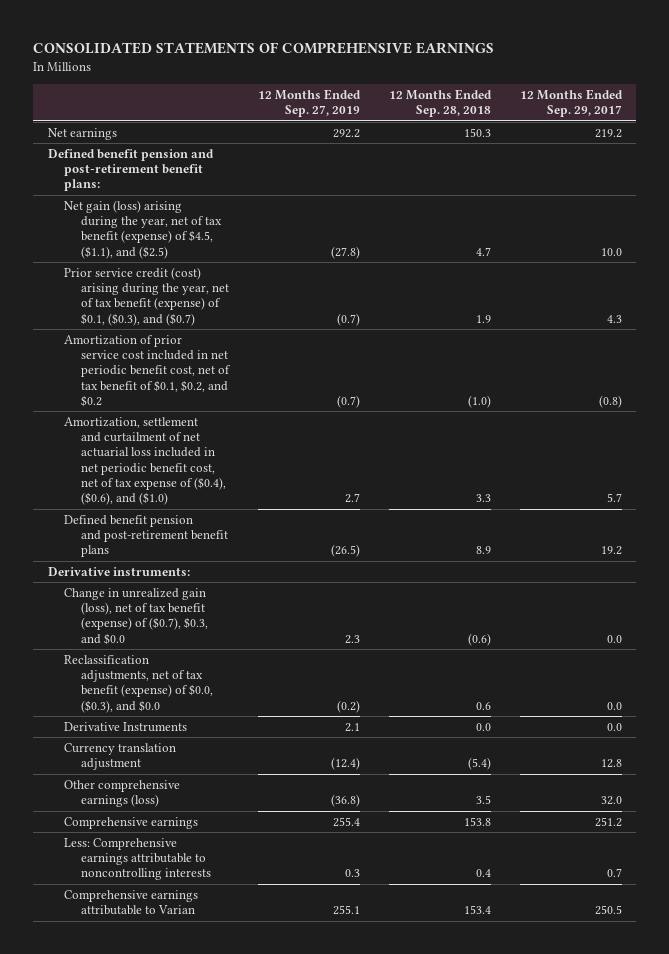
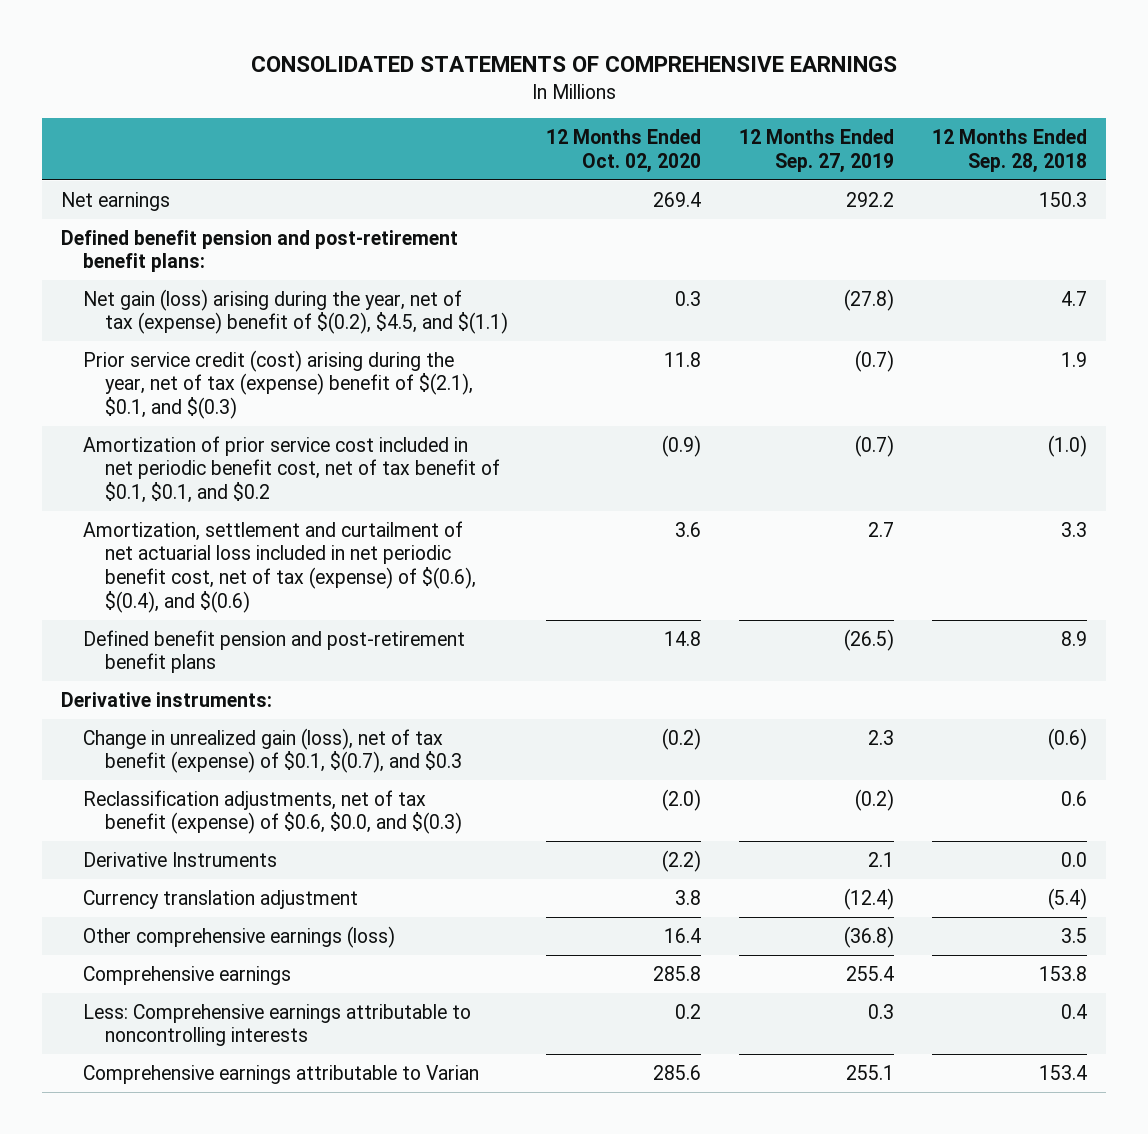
[519,89,623,118] 12 Months Ended Sep. 29, 2017 -> none
none -> [546,128,702,173] 12 Months Ended Oct. 02, 2020
[64,199,223,259] Net gain (loss) arising during the year, net of tax benefit (expense) of $4.5, ($1.1), and ($2.5) -> [82,288,508,335] Net gain (loss) arising during the year, net of tax (expense) benefit of $(0.2), $4.5, and $(1.1)
[64,266,230,326] Prior service credit (cost) arising during the year, net of tax benefit (expense) of $0.1, ($0.3), and ($0.7) -> [82,349,473,420] Prior service credit (cost) arising during the year, net of tax (expense) benefit of $(2.1), $0.1, and $(0.3)
[64,334,232,407] Amortization of prior service cost included in net periodic benefit cost, net of tax benefit of $0.1, $0.2, and $0.2 -> [82,435,500,504] Amortization of prior service cost included in net periodic benefit cost, net of tax benefit of $0.1, $0.1, and $0.2
[64,416,227,506] Amortization, settlement and curtailment of net actuarial loss included in net periodic benefit cost, net of tax expense of ($0.4), ($0.6), and ($1.0) -> [82,520,476,613] Amortization, settlement and curtailment of net actuarial loss included in net periodic benefit cost, net of tax (expense) of $(0.6), $(0.4), and $(0.6)
[64,587,209,645] Change in unrealized gain (loss), net of tax benefit (expense) of ($0.7), $0.3, and $0.0 -> [82,727,462,774] Change in unrealized gain (loss), net of tax benefit (expense) of $0.1, $(0.7), and $0.3
[64,654,214,713] Reclassification adjustments, net of tax benefit (expense) of $0.0, ($0.3), and $0.0 -> [82,789,462,835] Reclassification adjustments, net of tax benefit (expense) of $0.6, $0.0, and $(0.3)

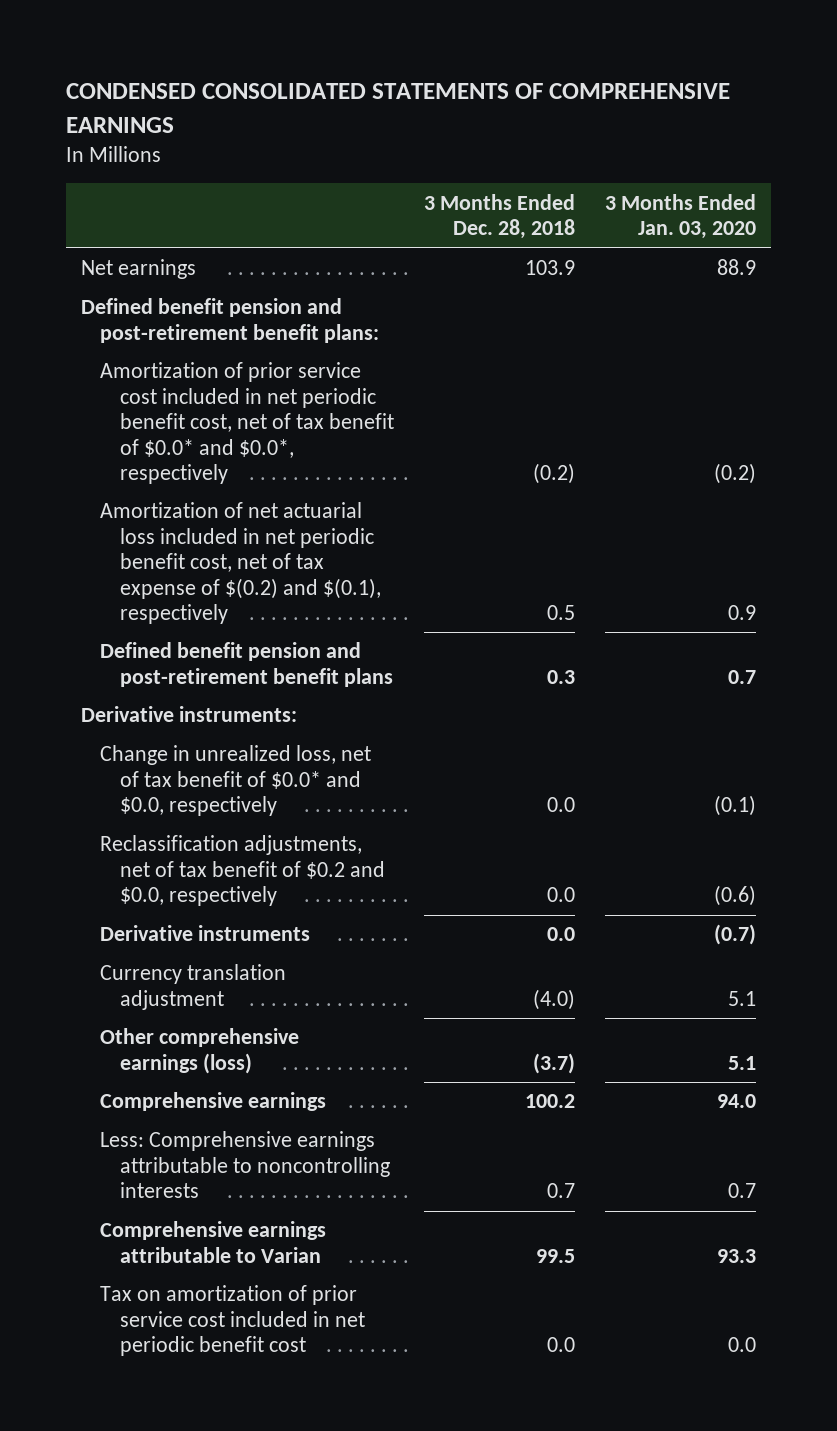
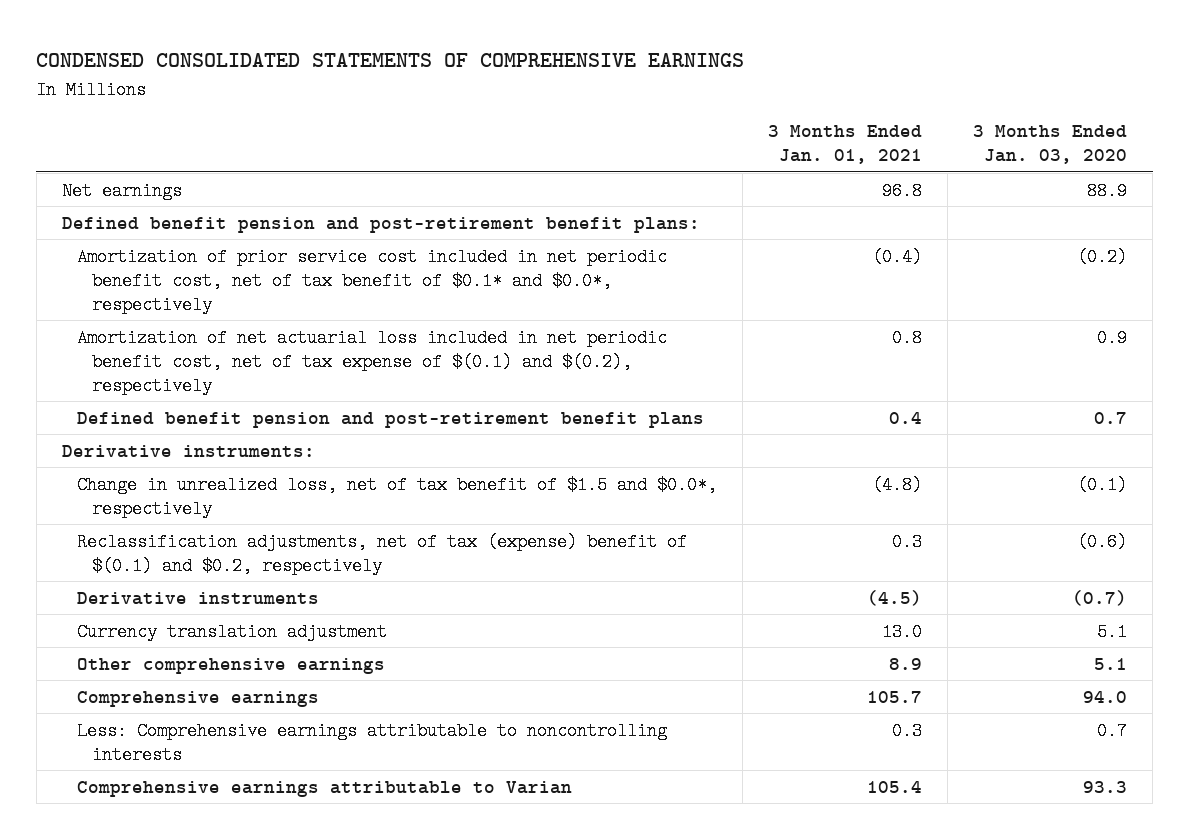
[423,193,575,240] 3 Months Ended Dec. 28, 2018 -> none
none -> [768,125,923,165] 3 Months Ended Jan. 01, 2021
[100,362,394,484] Amortization of prior service cost included in net periodic benefit cost, net of tax benefit of $0.0* and $0.0*, respectively -> [77,247,668,315] Amortization of prior service cost included in net periodic benefit cost, net of tax benefit of $0.1* and $0.0*, respectively
[100,502,381,624] Amortization of net actuarial loss included in net periodic benefit cost, net of tax expense of $(0.2) and $(0.1), respectively -> [77,328,668,396] Amortization of net actuarial loss included in net periodic benefit cost, net of tax expense of $(0.1) and $(0.2), respectively
[100,745,372,817] Change in unrealized loss, net of tax benefit of $0.0* and $0.0, respectively -> [77,475,718,518] Change in unrealized loss, net of tax benefit of $1.5 and $0.0*, respectively
[100,835,385,907] Reclassification adjustments, net of tax benefit of $0.2 and $0.0, respectively -> [77,532,688,575] Reclassification adjustments, net of tax (expense) benefit of $(0.1) and $0.2, respectively
[100,1028,300,1074] Other comprehensive earnings (loss) -> [77,657,386,674] Other comprehensive earnings
[100,1285,365,1357] Tax on amortization of prior service cost included in net periodic benefit cost -> none

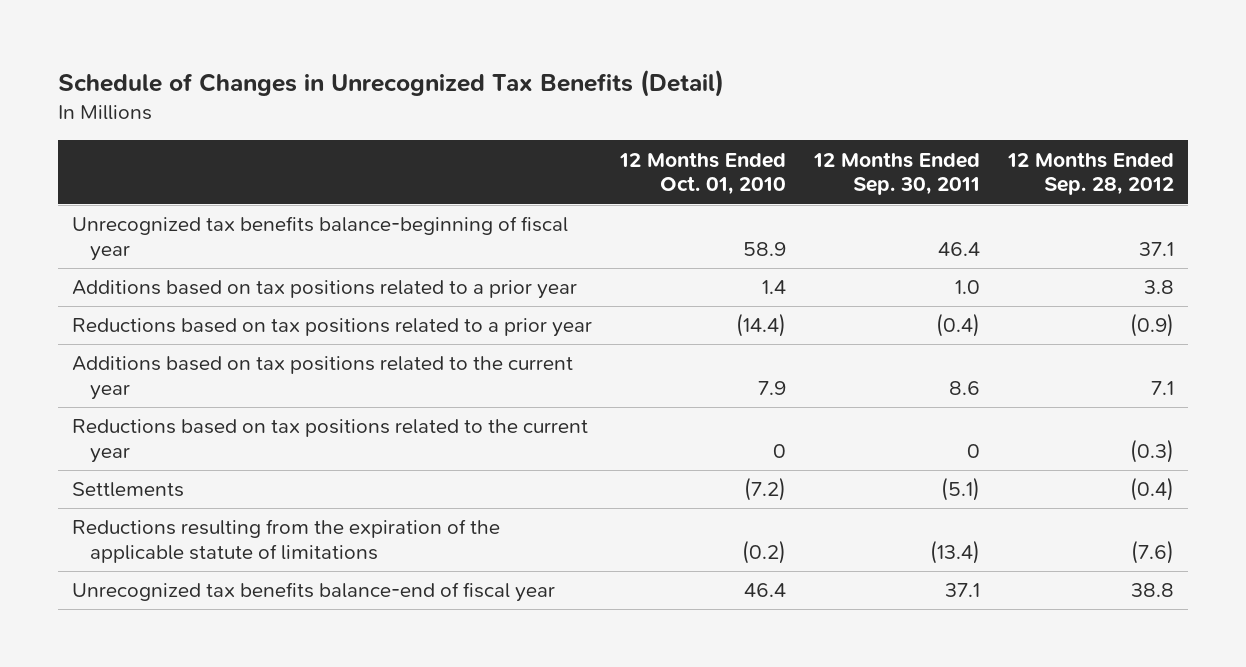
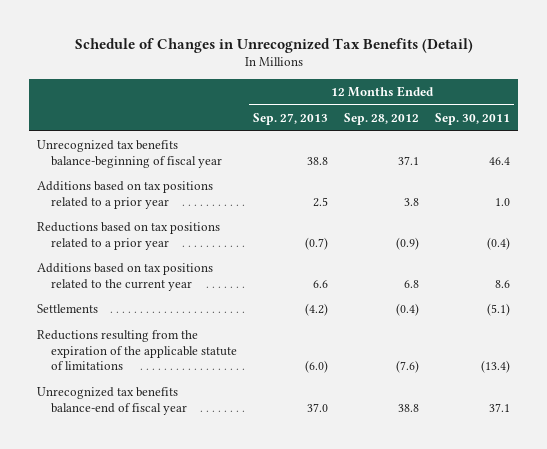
[618,151,786,196] 12 Months Ended Oct. 01, 2010 -> none
none -> [253,112,329,125] Sep. 27, 2013
[71,419,588,464] Reductions based on tax positions related to the current year -> none
[1151,381,1175,396] 7.1 -> [404,279,420,288] 6.8

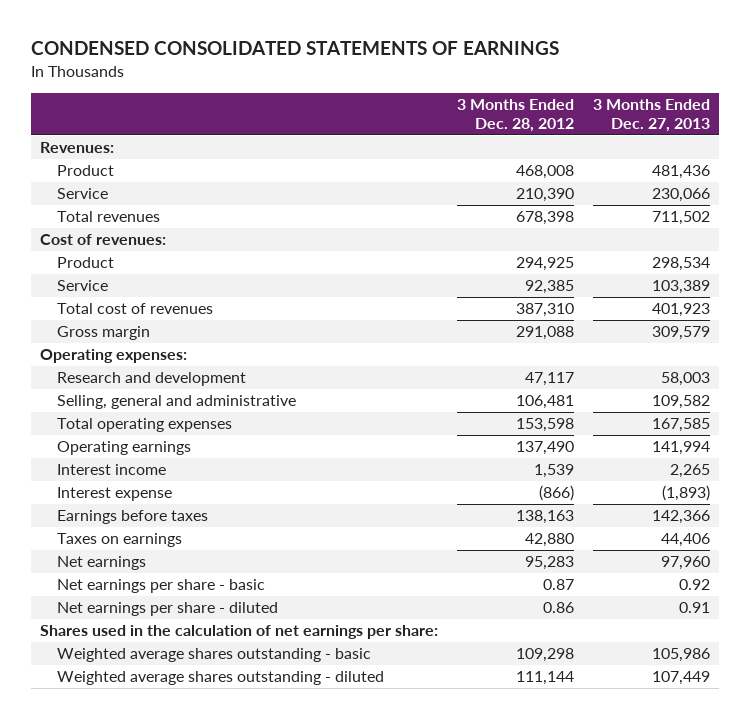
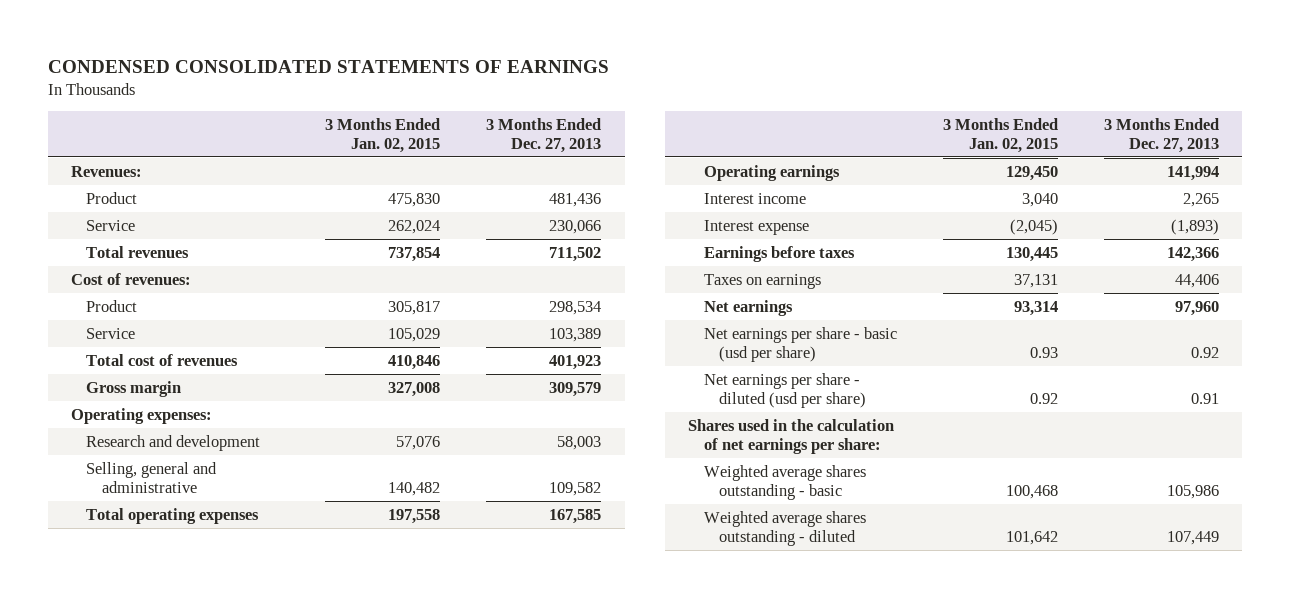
[456,98,574,133] 3 Months Ended Dec. 28, 2012 -> none
none -> [325,117,441,154] 3 Months Ended Jan. 02, 2015
[56,579,265,594] Net earnings per share - basic -> [703,326,897,362] Net earnings per share - basic (usd per share)
[56,602,278,617] Net earnings per share - diluted -> [703,372,867,408] Net earnings per share - diluted (usd per share)

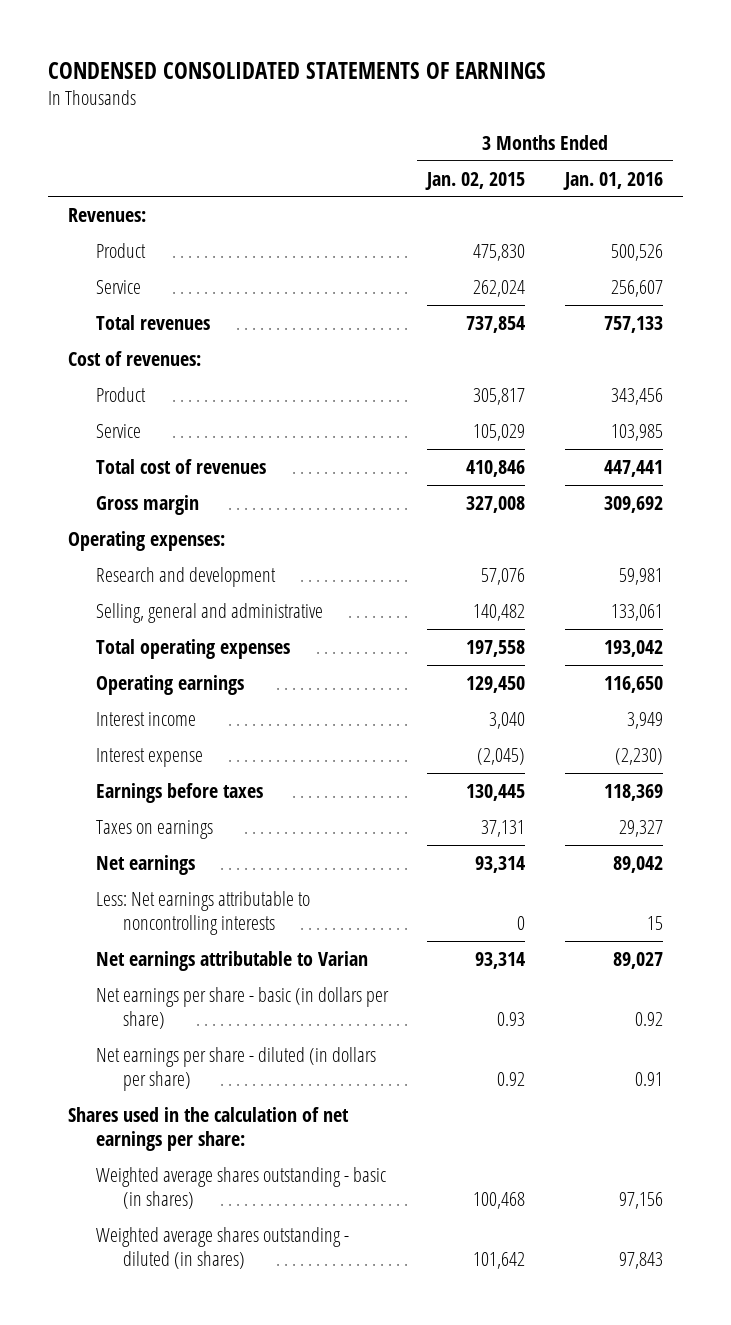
[486,117,602,154] 3 Months Ended Dec. 27, 2013 -> none
none -> [563,171,664,190] Jan. 01, 2016
none -> [95,890,310,935] Less: Net earnings attributable to noncontrolling interests
none -> [95,950,368,971] Net earnings attributable to Varian
[703,326,897,362] Net earnings per share - basic (usd per share) -> [95,986,389,1029] Net earnings per share - basic (in dollars per share)
[703,372,867,408] Net earnings per share - diluted (usd per share) -> [95,1046,376,1091] Net earnings per share - diluted (in dollars per share)
[703,464,866,500] Weighted average shares outstanding - basic -> [95,1166,386,1209] Weighted average shares outstanding - basic (in shares)
[703,510,866,546] Weighted average shares outstanding - diluted -> [95,1226,349,1269] Weighted average shares outstanding - diluted (in shares)

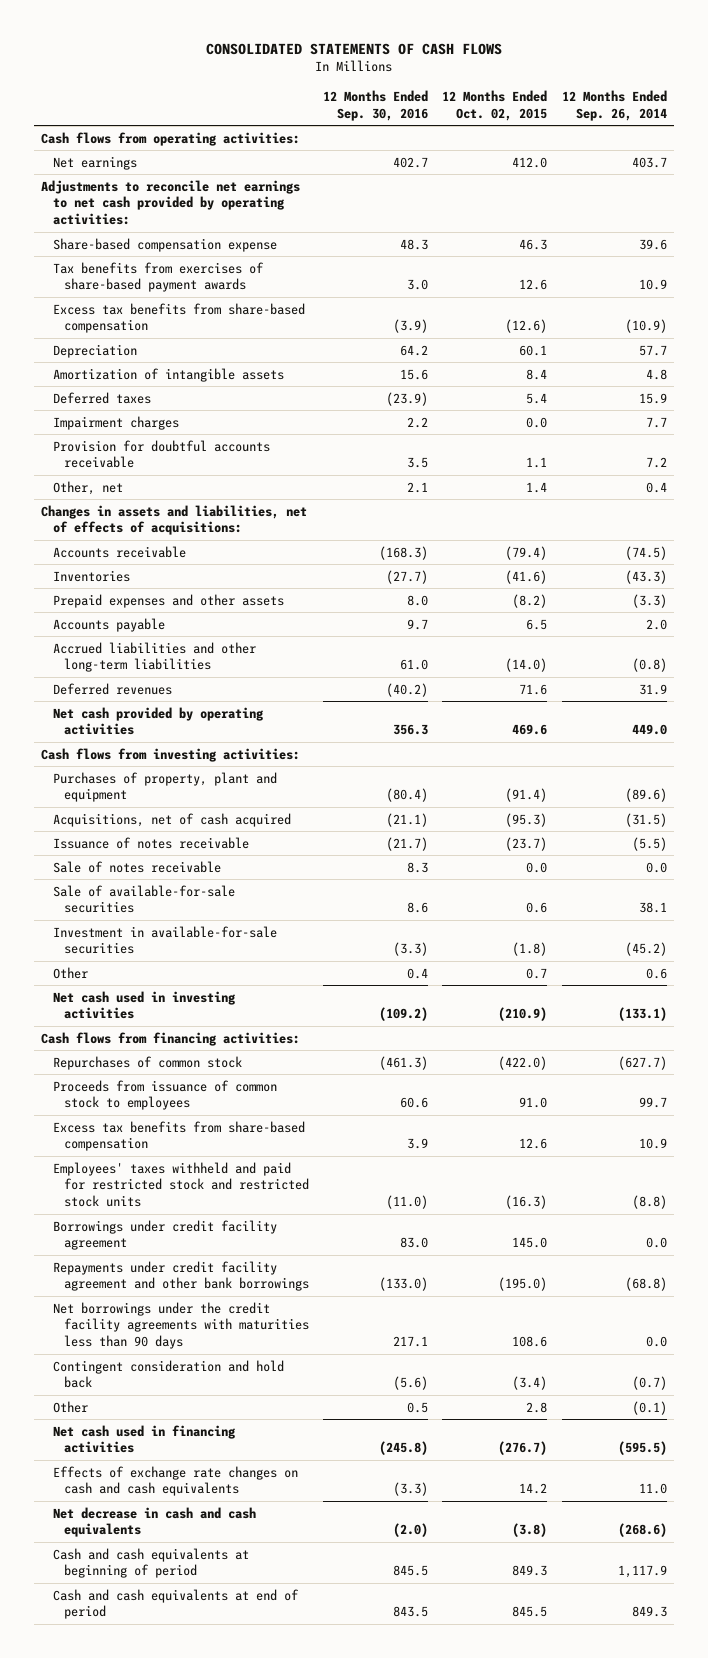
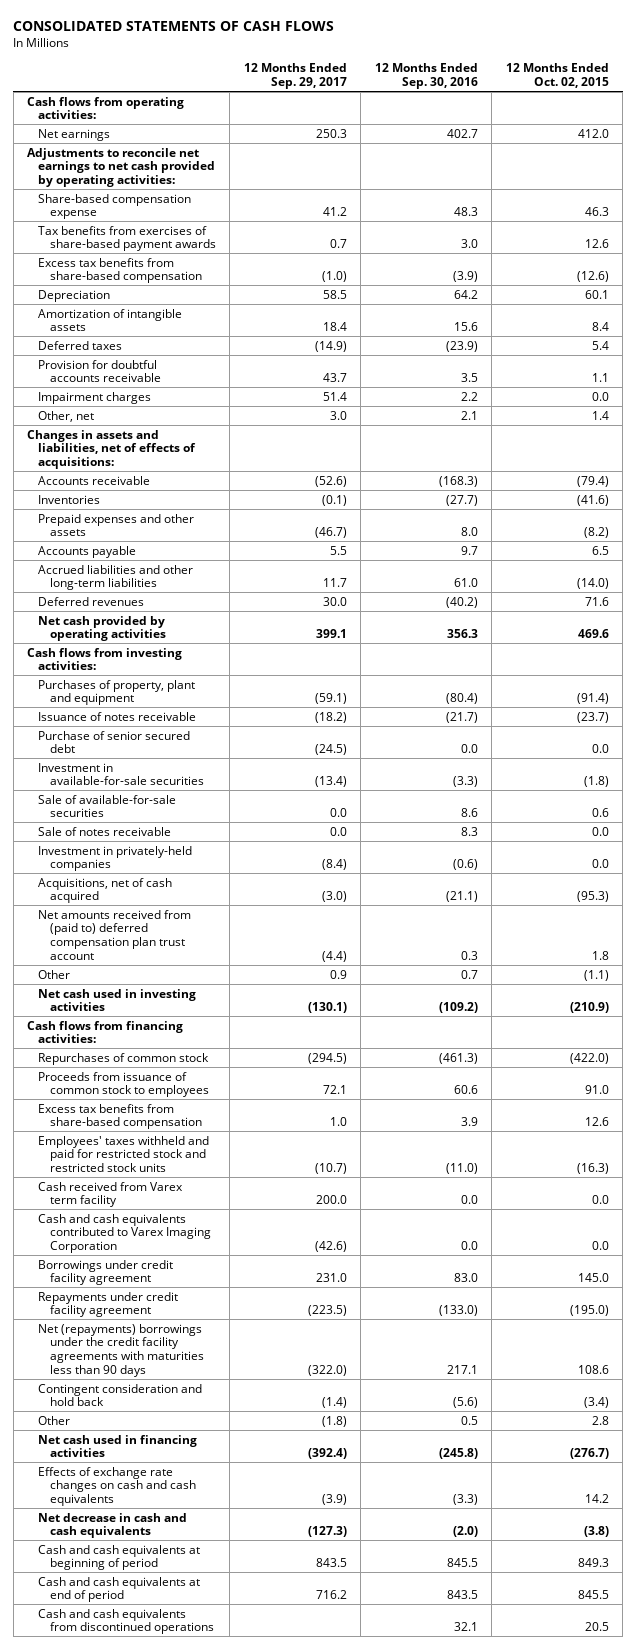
[561,90,667,121] 12 Months Ended Sep. 26, 2014 -> none
none -> [243,63,347,90] 12 Months Ended Sep. 29, 2017
[52,415,179,430] Impairment charges -> [38,391,152,404] Impairment charges
none -> [38,730,191,754] Purchase of senior secured debt
[52,884,235,914] Sale of available-for-sale securities -> [38,794,177,818] Sale of available-for-sale securities
[52,860,221,873] Sale of notes receivable -> [38,826,172,836] Sale of notes receivable
none -> [38,845,193,872] Investment in privately-held companies
[52,812,291,827] Acquisitions, net of cash acquired -> [38,877,173,904] Acquisitions, net of cash acquired
none -> [38,909,192,960] Net amounts received from (paid to) deferred compensation plan trust account
[407,967,429,979] 0.4 -> [460,969,478,979] 0.7
[526,967,548,979] 0.7 -> [583,969,609,981] (1.1)
none -> [38,1181,184,1208] Cash received from Varex term facility
none -> [38,1213,211,1253] Cash and cash equivalents contributed to Varex Imaging Corporation
[52,1260,310,1292] Repayments under credit facility agreement and other bank borrowings -> [38,1291,179,1318] Repayments under credit facility agreement
[52,1301,310,1349] Net borrowings under the credit facility agreements with maturities less than 90 days -> [38,1323,204,1377] Net (repayments) borrowings under the credit facility agreements with maturities less than 90 days
none -> [38,1608,214,1635] Cash and cash equivalents from discontinued operations

